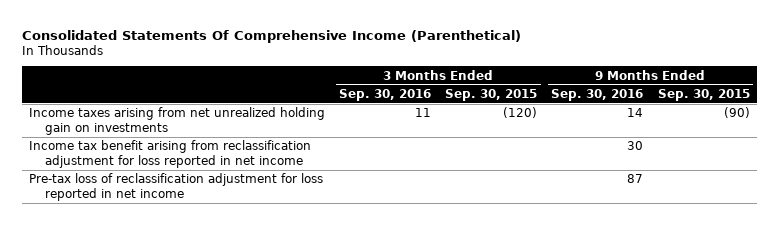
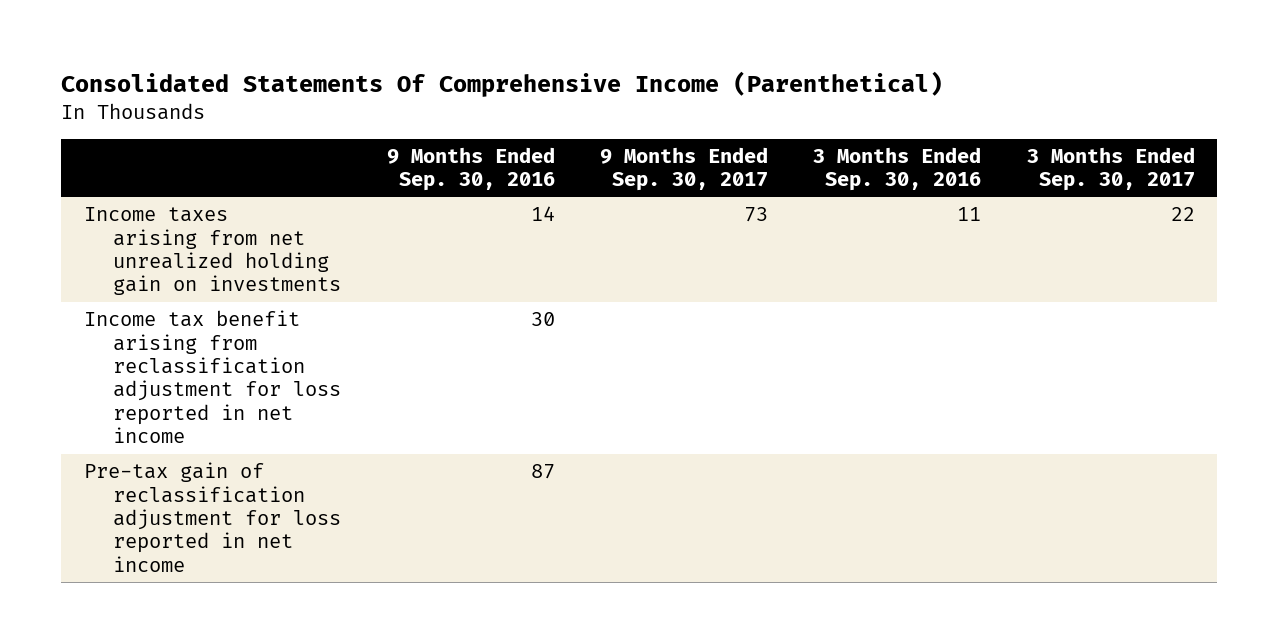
[445,88,538,101] Sep. 30, 2015 -> none
[657,88,750,101] Sep. 30, 2015 -> none
none -> [600,146,769,192] 9 Months Ended Sep. 30, 2017
none -> [1026,146,1195,192] 3 Months Ended Sep. 30, 2017
[29,173,324,201] Pre-tax loss of reclassification adjustment for loss reported in net income -> [83,462,342,572] Pre-tax gain of reclassification adjustment for loss reported in net income

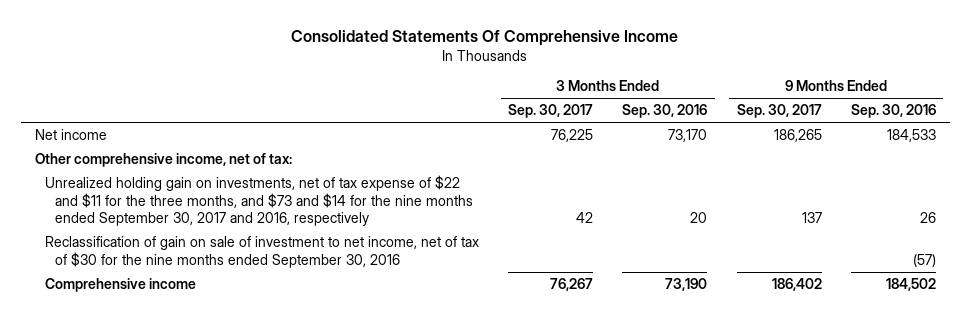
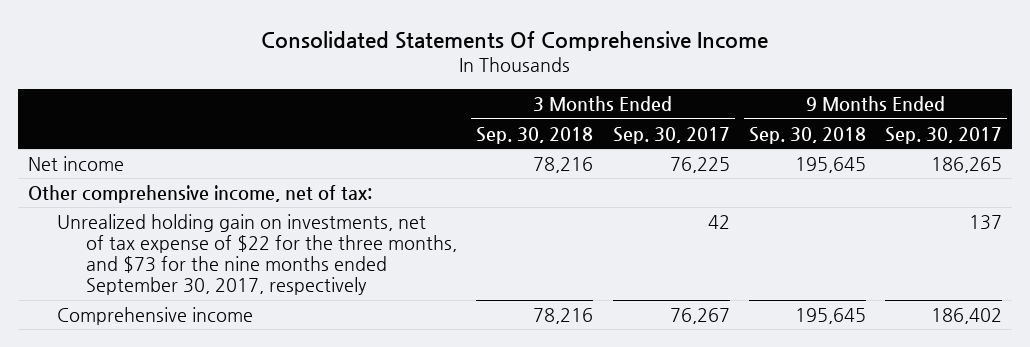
[622,104,708,119] Sep. 30, 2016 -> none
[850,104,936,119] Sep. 30, 2016 -> none
none -> [476,126,594,144] Sep. 30, 2018
none -> [749,126,867,144] Sep. 30, 2018
[45,235,480,268] Reclassification of gain on sale of investment to net income, net of tax of $30 for the nine months ended September 30, 2016 -> none
[45,174,473,227] Unrealized holding gain on investments, net of tax expense of $22 and $11 for the three months, and $73 and $14 for the nine months ended September 30, 2017 and 2016, respectively -> [57,214,457,296] Unrealized holding gain on investments, net of tax expense of $22 for the three months, and $73 for the nine months ended September 30, 2017, respectively

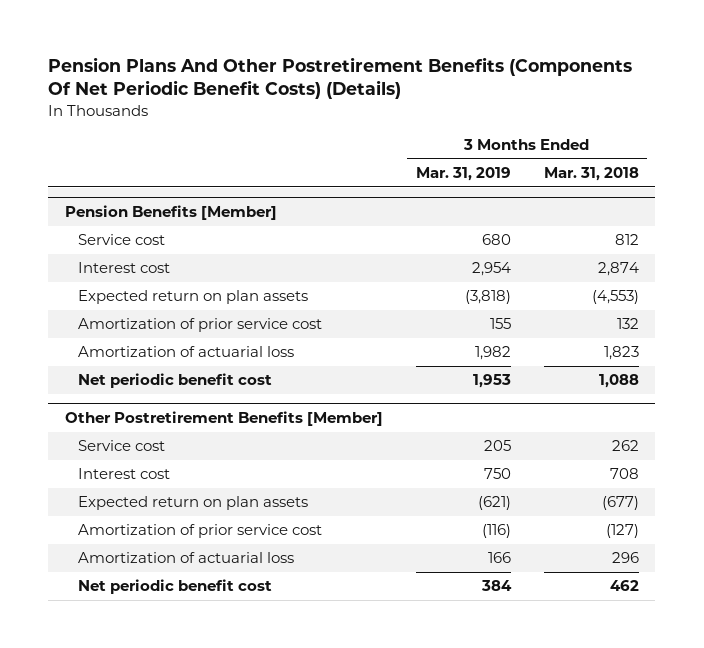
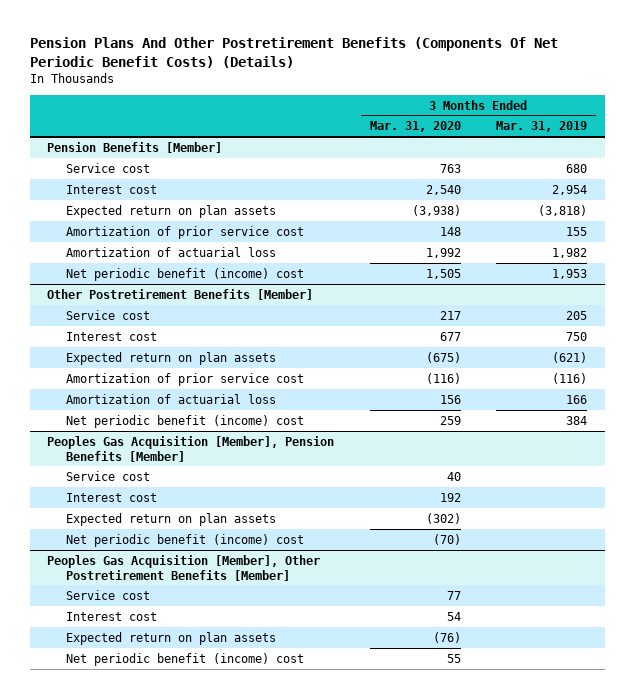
[543,167,639,182] Mar. 31, 2018 -> none
none -> [369,121,461,133] Mar. 31, 2020
[77,373,272,389] Net periodic benefit cost -> [66,267,305,281] Net periodic benefit (income) cost
[77,579,272,595] Net periodic benefit cost -> [66,414,305,428] Net periodic benefit (income) cost
none -> [47,435,335,462] Peoples Gas Acquisition [Member], Pension Benefits [Member]
none -> [66,470,151,481] Service cost
none -> [66,492,158,502] Interest cost
none -> [66,512,277,526] Expected return on plan assets
none -> [66,533,305,547] Net periodic benefit (income) cost
none -> [47,554,321,581] Peoples Gas Acquisition [Member], Other Postretirement Benefits [Member]
none -> [66,589,151,600] Service cost
none -> [66,611,158,621] Interest cost
none -> [66,631,277,645] Expected return on plan assets
none -> [66,652,305,666] Net periodic benefit (income) cost

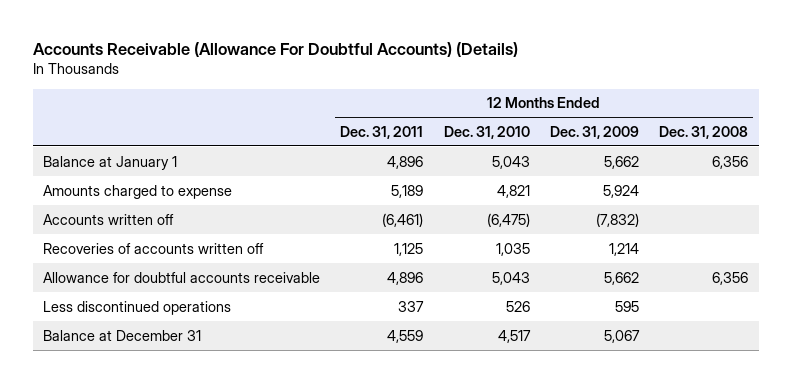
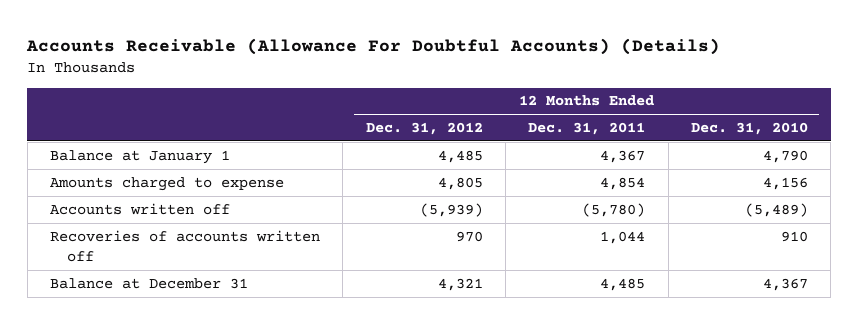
[549,125,639,139] Dec. 31, 2009 -> none
[659,125,749,139] Dec. 31, 2008 -> none
none -> [365,121,483,135] Dec. 31, 2012
[42,271,320,283] Allowance for doubtful accounts receivable -> none
[42,300,231,315] Less discontinued operations -> none
[387,155,424,169] 4,896 -> [600,149,646,163] 4,367
[491,155,530,169] 5,043 -> [762,149,808,163] 4,790
[391,184,424,198] 5,189 -> [600,176,646,190] 4,854
[496,184,530,198] 4,821 -> [762,176,808,190] 4,156
[382,212,424,227] (6,461) -> [582,202,646,217] (5,780)
[486,212,530,227] (6,475) -> [744,202,808,217] (5,489)
[394,242,424,256] 1,125 -> [600,230,646,244] 1,044
[495,242,530,256] 1,035 -> [780,230,808,242] 910
[387,329,424,343] 4,559 -> [600,277,646,291] 4,485
[497,329,531,343] 4,517 -> [762,277,808,291] 4,367

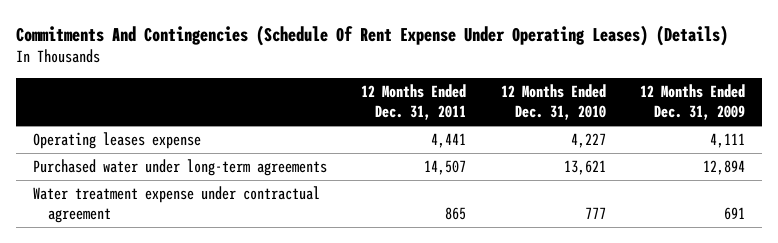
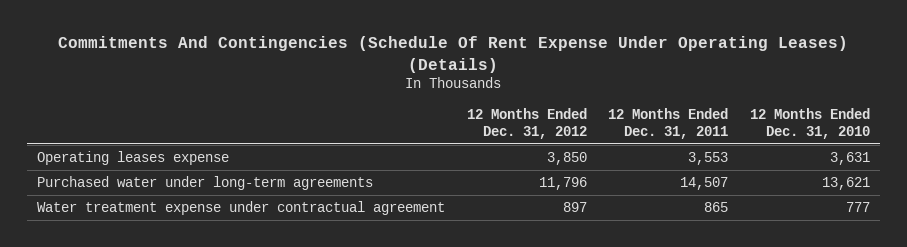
[639,84,745,121] 12 Months Ended Dec. 31, 2009 -> none
none -> [466,108,587,139] 12 Months Ended Dec. 31, 2012
[431,133,467,149] 4,441 -> [688,151,729,165] 3,553
[570,133,606,149] 4,227 -> [829,151,870,165] 3,631

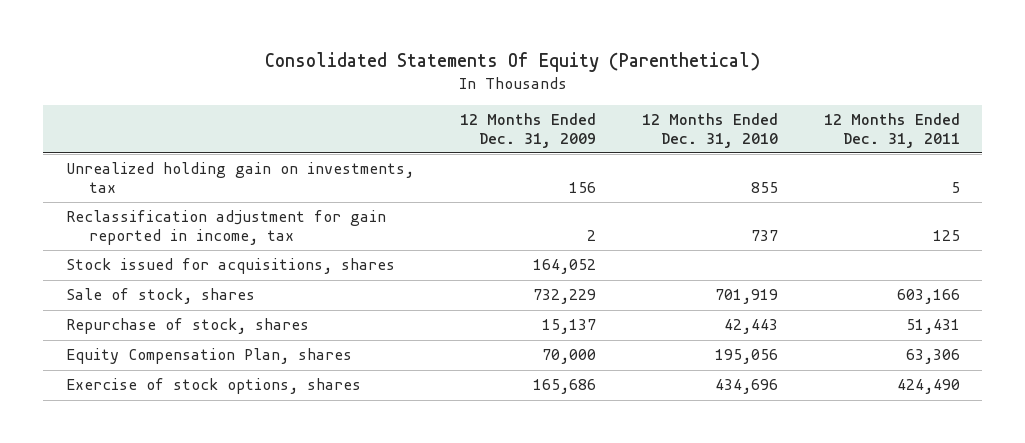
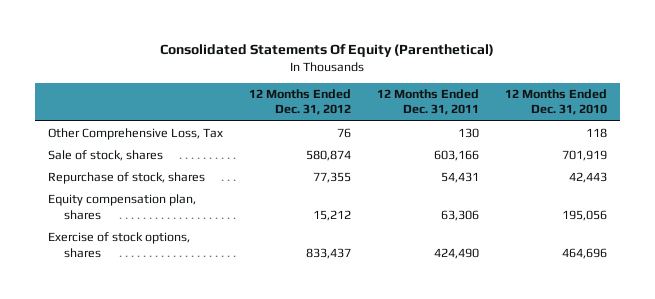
[459,113,596,148] 12 Months Ended Dec. 31, 2009 -> none
none -> [248,89,351,116] 12 Months Ended Dec. 31, 2012
[65,162,414,193] Unrealized holding gain on investments, tax -> none
[65,210,386,245] Reclassification adjustment for gain reported in income, tax -> none
[65,258,395,275] Stock issued for acquisitions, shares -> none
none -> [47,128,223,141] Other Comprehensive Loss, Tax
[905,319,960,335] 51,431 -> [440,172,479,184] 54,431
[65,348,352,365] Equity Compensation Plan, shares -> [47,194,196,220] Equity compensation plan, shares
[714,379,778,395] 434,696 -> [562,247,608,259] 464,696

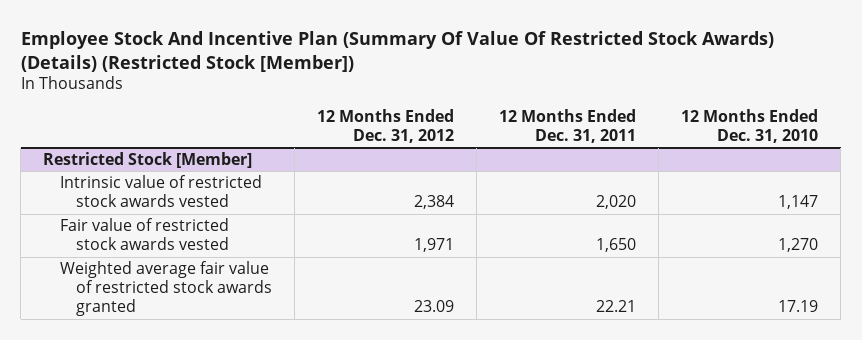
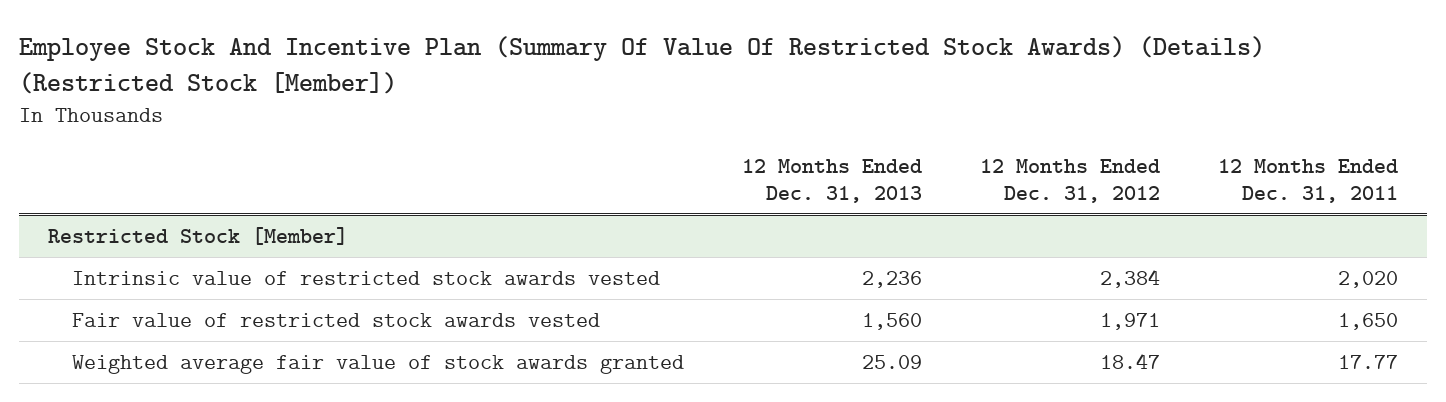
[681,108,819,144] 12 Months Ended Dec. 31, 2010 -> none
none -> [742,159,923,204] 12 Months Ended Dec. 31, 2013
[59,261,272,317] Weighted average fair value of restricted stock awards granted -> [72,354,685,374] Weighted average fair value of stock awards granted
[413,300,454,313] 23.09 -> [1100,352,1161,369] 18.47
[596,300,637,313] 22.21 -> [1337,354,1398,369] 17.77

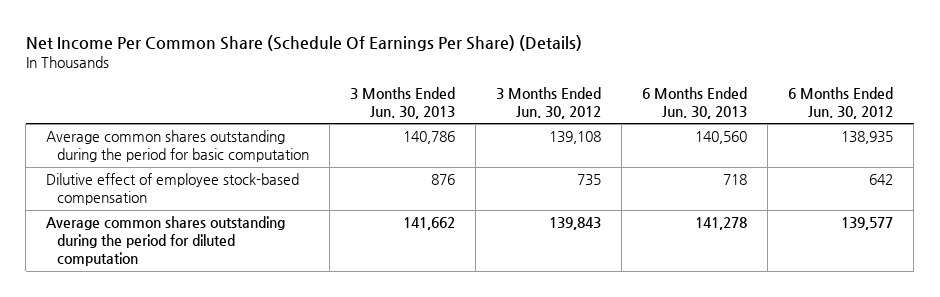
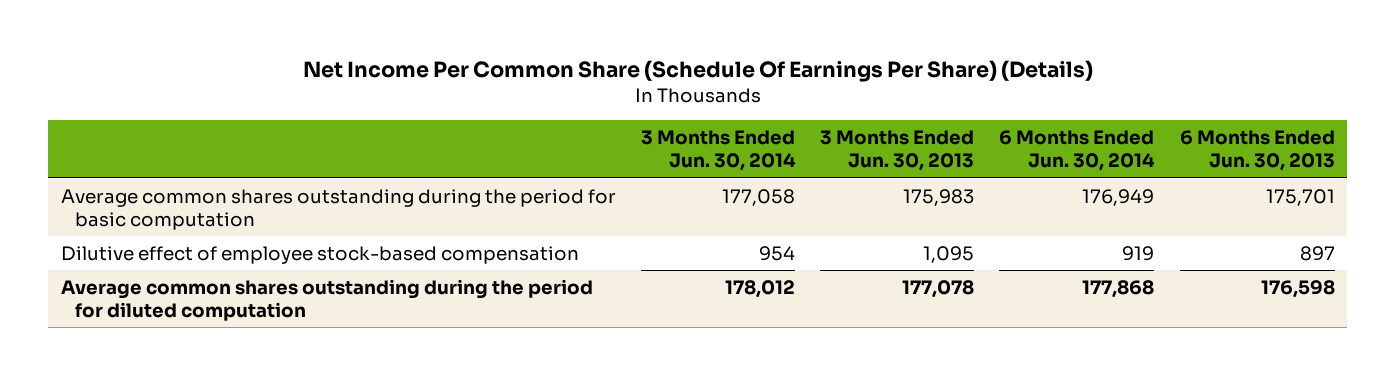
[496,87,602,119] 3 Months Ended Jun. 30, 2012 -> none
[788,87,894,119] 6 Months Ended Jun. 30, 2012 -> none
none -> [641,130,797,172] 3 Months Ended Jun. 30, 2014
none -> [999,130,1156,172] 6 Months Ended Jun. 30, 2014
[403,131,456,145] 140,786 -> [903,188,975,206] 175,983
[695,131,748,145] 140,560 -> [1265,188,1335,206] 175,701
[431,174,456,186] 876 -> [923,245,975,263] 1,095
[723,174,748,186] 718 -> [1299,245,1335,261] 897
[403,217,456,231] 141,662 -> [902,279,975,298] 177,078
[695,217,748,231] 141,278 -> [1260,279,1335,298] 176,598

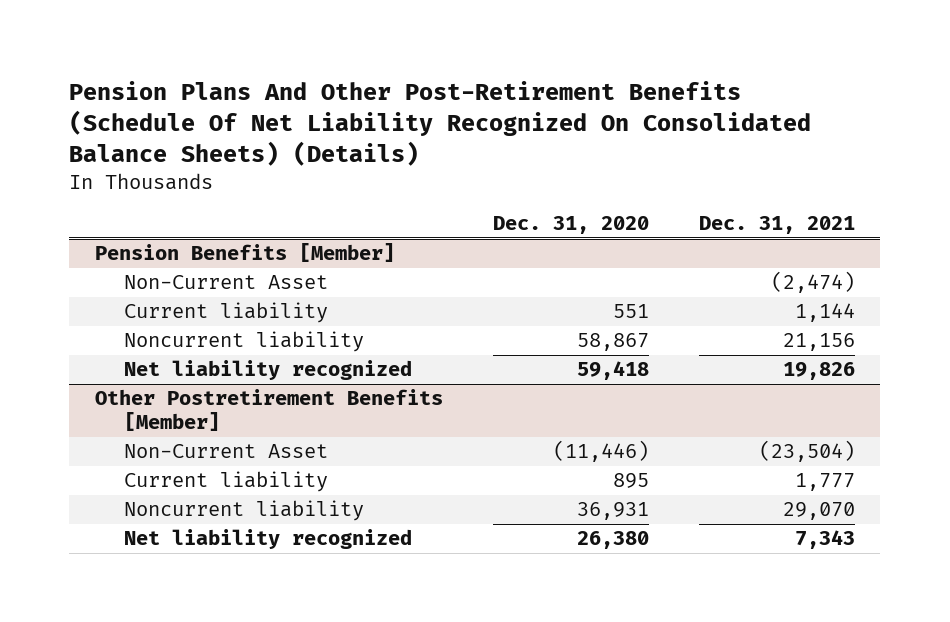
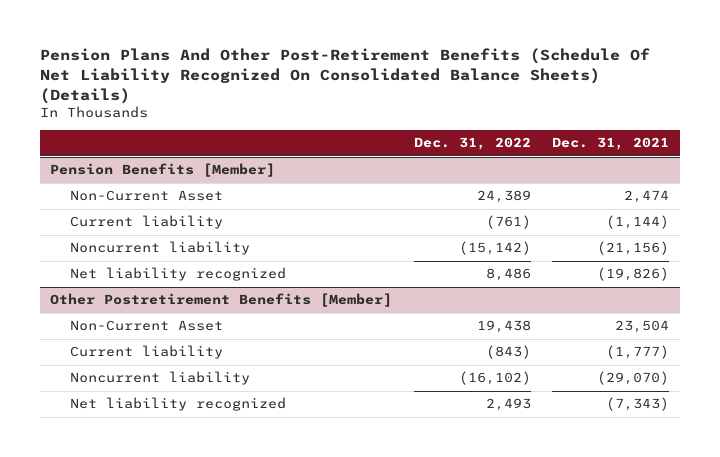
[492,216,649,235] Dec. 31, 2020 -> none
none -> [413,137,531,151] Dec. 31, 2022
[771,271,856,294] (2,474) -> [624,190,670,204] 2,474
[795,303,856,323] 1,144 -> [606,215,670,230] (1,144)
[783,333,856,352] 21,156 -> [597,241,670,256] (21,156)
[783,362,856,381] 19,826 -> [597,267,670,282] (19,826)
[759,440,856,463] (23,504) -> [615,320,670,334] 23,504
[795,473,856,492] 1,777 -> [606,345,670,360] (1,777)
[783,502,856,521] 29,070 -> [597,371,670,386] (29,070)
[795,530,856,550] 7,343 -> [606,397,670,412] (7,343)

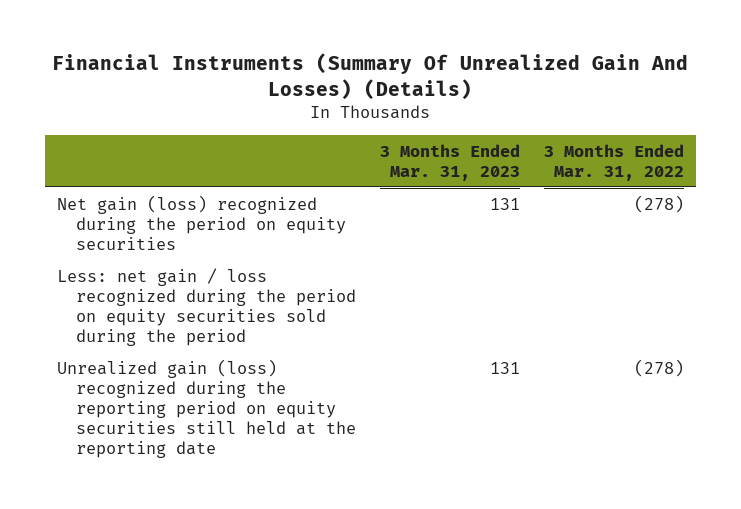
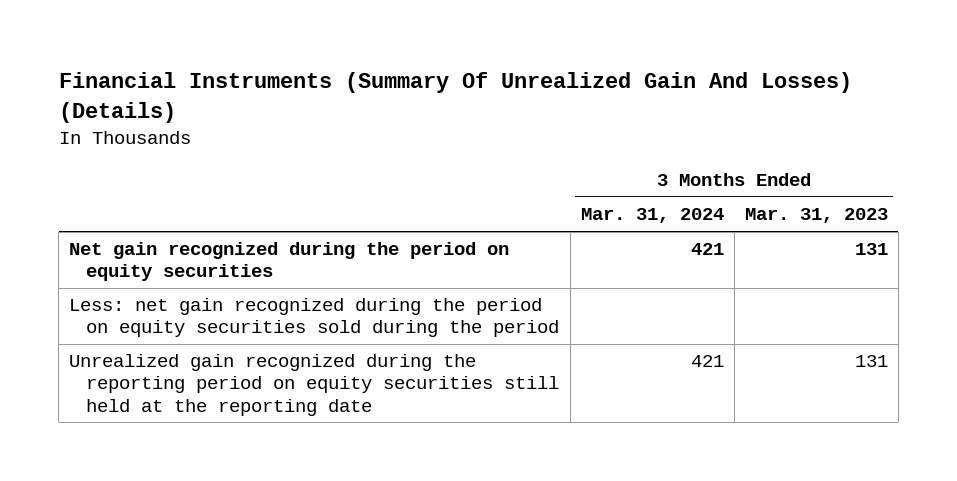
[544,143,685,181] 3 Months Ended Mar. 31, 2022 -> none
none -> [580,208,724,224] Mar. 31, 2024
[56,194,346,250] Net gain (loss) recognized during the period on equity securities -> [69,242,510,282] Net gain recognized during the period on equity securities
[56,267,356,346] Less: net gain / loss recognized during the period on equity securities sold during the period -> [69,298,560,338] Less: net gain recognized during the period on equity securities sold during the period
[56,358,356,458] Unrealized gain (loss) recognized during the reporting period on equity securities still held at the reporting date -> [69,354,560,416] Unrealized gain recognized during the reporting period on equity securities still held at the reporting date

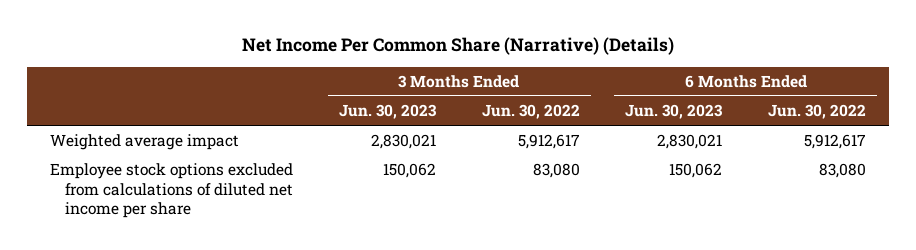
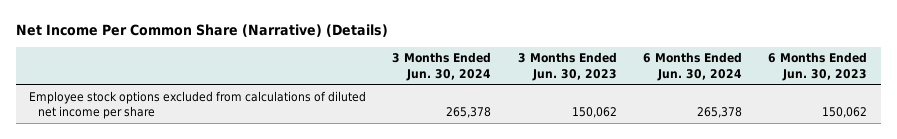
[481,104,580,120] Jun. 30, 2022 -> none
[768,104,867,120] Jun. 30, 2022 -> none
none -> [392,52,492,81] 3 Months Ended Jun. 30, 2024
none -> [643,52,743,81] 6 Months Ended Jun. 30, 2024
[50,134,240,151] Weighted average impact -> none

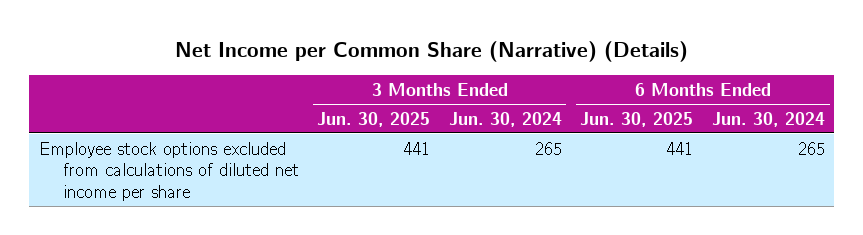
[15,23,388,37] Net Income Per Common Share (Narrative) (Details) -> [174,41,688,63] Net Income per Common Share (Narrative) (Details)
[517,52,617,81] 3 Months Ended Jun. 30, 2023 -> none
[768,52,868,81] 6 Months Ended Jun. 30, 2023 -> none
none -> [317,111,431,127] Jun. 30, 2025
none -> [580,111,694,127] Jun. 30, 2025
[446,107,492,119] 265,378 -> [534,141,562,155] 265
[697,107,743,119] 265,378 -> [797,141,825,155] 265

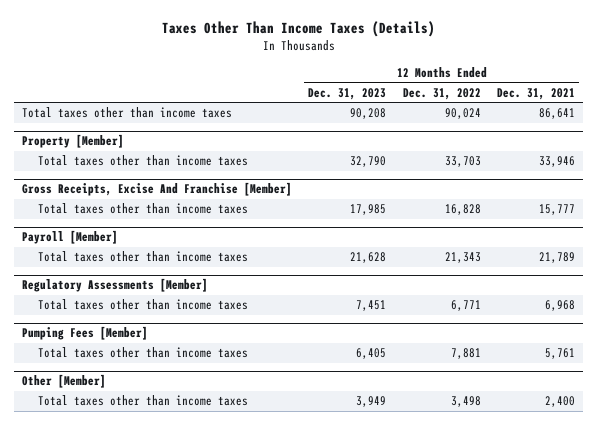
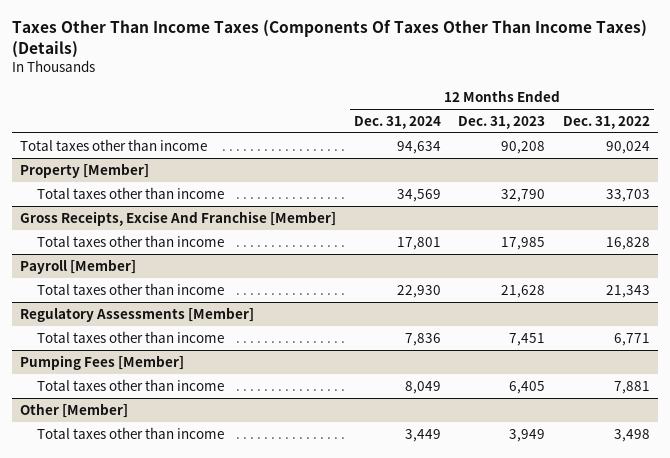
[161,21,435,38] Taxes Other Than Income Taxes (Details) -> [11,19,647,58] Taxes Other Than Income Taxes (Components Of Taxes Other Than Income Taxes) (Details)
[497,87,576,100] Dec. 31, 2021 -> none
none -> [353,115,441,129] Dec. 31, 2024
[21,107,232,119] Total taxes other than income taxes -> [20,138,208,151] Total taxes other than income
[37,155,248,167] Total taxes other than income taxes -> [37,186,225,199] Total taxes other than income
[37,203,248,215] Total taxes other than income taxes -> [37,234,225,247] Total taxes other than income
[37,251,248,263] Total taxes other than income taxes -> [37,282,225,295] Total taxes other than income
[37,299,248,311] Total taxes other than income taxes -> [37,330,225,343] Total taxes other than income
[37,347,248,359] Total taxes other than income taxes -> [37,378,225,391] Total taxes other than income
[37,395,248,407] Total taxes other than income taxes -> [37,426,225,439] Total taxes other than income

